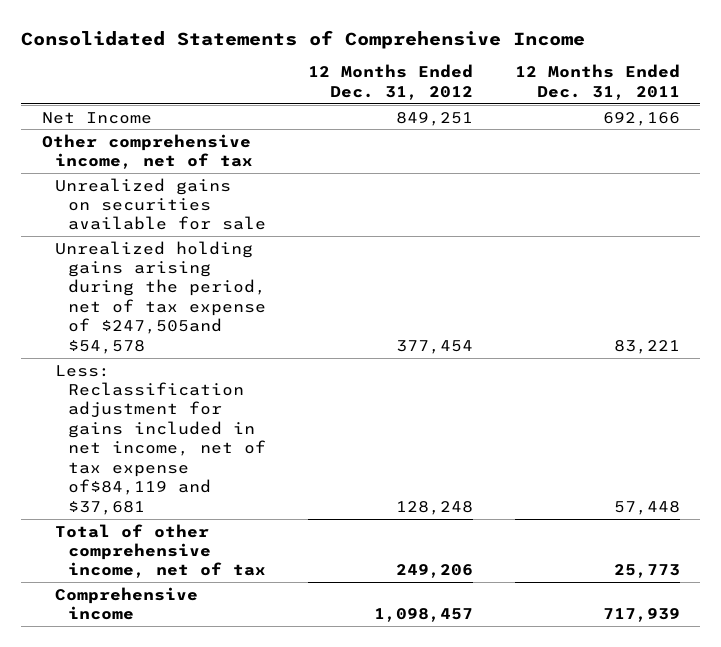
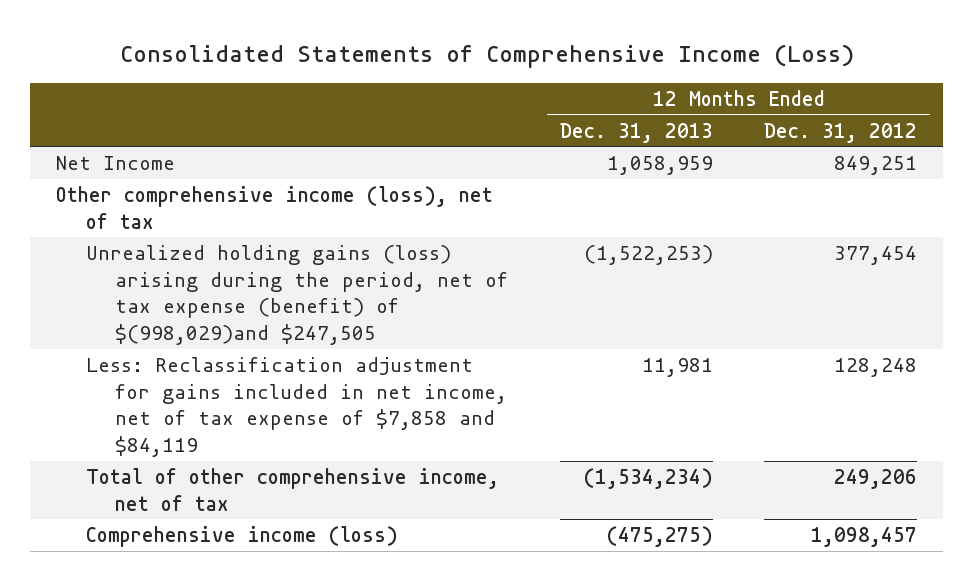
[20,29,585,49] Consolidated Statements of Comprehensive Income -> [119,44,854,69] Consolidated Statements of Comprehensive Income (Loss)
[514,64,680,100] 12 Months Ended Dec. 31, 2011 -> none
none -> [559,122,713,143] Dec. 31, 2013
[55,177,267,231] Unrealized gains on securities available for sale -> none
[41,133,254,170] Other comprehensive income, net of tax -> [56,185,494,229] Other comprehensive income (loss), net of tax
[55,240,267,354] Unrealized holding gains arising during the period, net of tax expense of $247,505and $54,578 -> [85,244,508,346] Unrealized holding gains (loss) arising during the period, net of tax expense (benefit) of $(998,029)and $247,505
[55,364,267,515] Less: Reclassification adjustment for gains included in net income, net of tax expense of$84,119 and $37,681 -> [85,356,507,458] Less: Reclassification adjustment for gains included in net income, net of tax expense of $7,858 and $84,119
[55,586,199,621] Comprehensive income -> [85,525,398,547] Comprehensive income (loss)

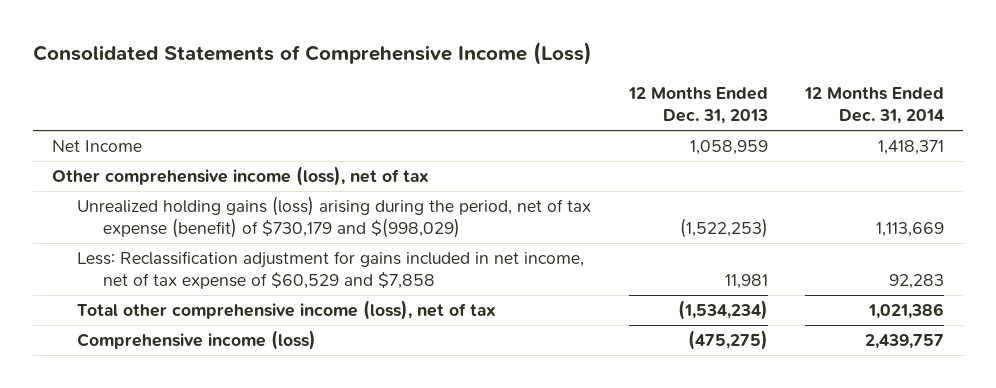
[764,122,918,143] Dec. 31, 2012 -> none
none -> [804,86,945,125] 12 Months Ended Dec. 31, 2014
[85,244,508,346] Unrealized holding gains (loss) arising during the period, net of tax expense (benefit) of $(998,029)and $247,505 -> [77,195,592,239] Unrealized holding gains (loss) arising during the period, net of tax expense (benefit) of $730,179 and $(998,029)
[85,356,507,458] Less: Reclassification adjustment for gains included in net income, net of tax expense of $7,858 and $84,119 -> [77,250,585,290] Less: Reclassification adjustment for gains included in net income, net of tax expense of $60,529 and $7,858
[85,467,499,511] Total of other comprehensive income, net of tax -> [77,299,497,320] Total other comprehensive income (loss), net of tax

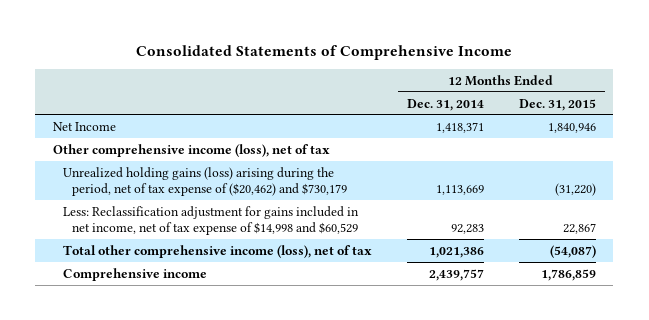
[32,42,592,66] Consolidated Statements of Comprehensive Income (Loss) -> [136,45,513,61] Consolidated Statements of Comprehensive Income
[627,86,768,125] 12 Months Ended Dec. 31, 2013 -> none
none -> [518,98,596,111] Dec. 31, 2015
[77,195,592,239] Unrealized holding gains (loss) arising during the period, net of tax expense (benefit) of $730,179 and $(998,029) -> [62,166,348,197] Unrealized holding gains (loss) arising during the period, net of tax expense of ($20,462) and $730,179
[77,250,585,290] Less: Reclassification adjustment for gains included in net income, net of tax expense of $60,529 and $7,858 -> [62,205,359,236] Less: Reclassification adjustment for gains included in net income, net of tax expense of $14,998 and $60,529
[77,329,317,350] Comprehensive income (loss) -> [62,267,207,281] Comprehensive income

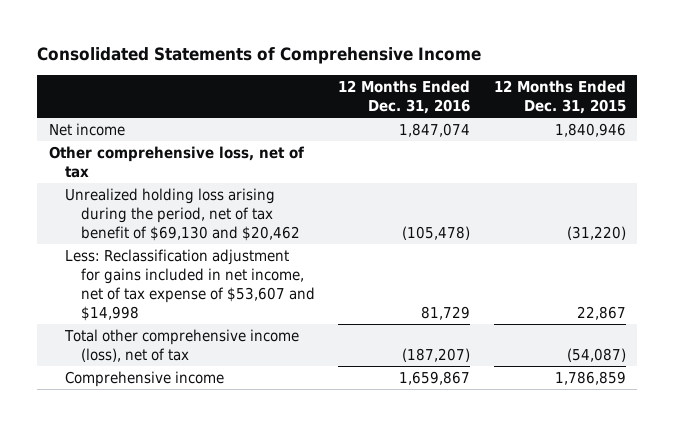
[406,98,484,111] Dec. 31, 2014 -> none
none -> [338,80,471,115] 12 Months Ended Dec. 31, 2016
[53,121,117,131] Net Income -> [48,123,125,137] Net income
[53,143,331,157] Other comprehensive income (loss), net of tax -> [48,146,304,179] Other comprehensive loss, net of tax
[62,166,348,197] Unrealized holding gains (loss) arising during the period, net of tax expense of ($20,462) and $730,179 -> [64,188,301,241] Unrealized holding loss arising during the period, net of tax benefit of $69,130 and $20,462
[62,205,359,236] Less: Reclassification adjustment for gains included in net income, net of tax expense of $14,998 and $60,529 -> [64,249,316,321] Less: Reclassification adjustment for gains included in net income, net of tax expense of $53,607 and $14,998

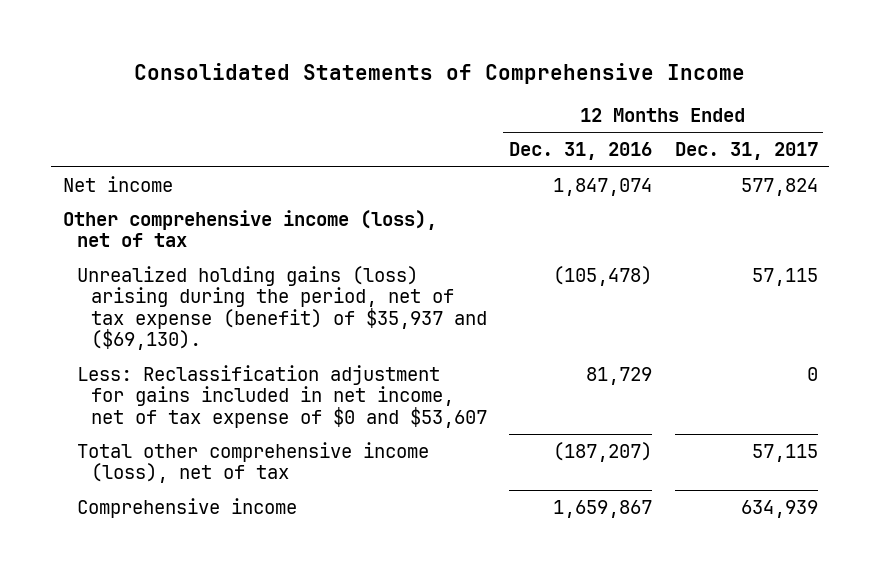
[493,80,626,115] 12 Months Ended Dec. 31, 2015 -> none
none -> [674,142,818,161] Dec. 31, 2017
[48,146,304,179] Other comprehensive loss, net of tax -> [62,209,437,248] Other comprehensive income (loss), net of tax
[64,188,301,241] Unrealized holding loss arising during the period, net of tax benefit of $69,130 and $20,462 -> [76,265,487,351] Unrealized holding gains (loss) arising during the period, net of tax expense (benefit) of $35,937 and ($69,130).
[64,249,316,321] Less: Reclassification adjustment for gains included in net income, net of tax expense of $53,607 and $14,998 -> [76,364,487,428] Less: Reclassification adjustment for gains included in net income, net of tax expense of $0 and $53,607

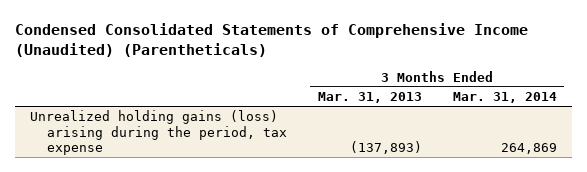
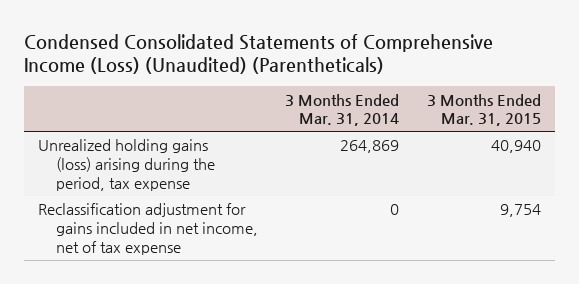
[14,22,528,57] Condensed Consolidated Statements of Comprehensive Income (Unaudited) (Parentheticals) -> [24,33,494,75] Condensed Consolidated Statements of Comprehensive Income (Loss) (Unaudited) (Parentheticals)
[317,92,422,104] Mar. 31, 2013 -> none
none -> [426,93,541,127] 3 Months Ended Mar. 31, 2015
none -> [38,203,258,255] Reclassification adjustment for gains included in net income, net of tax expense

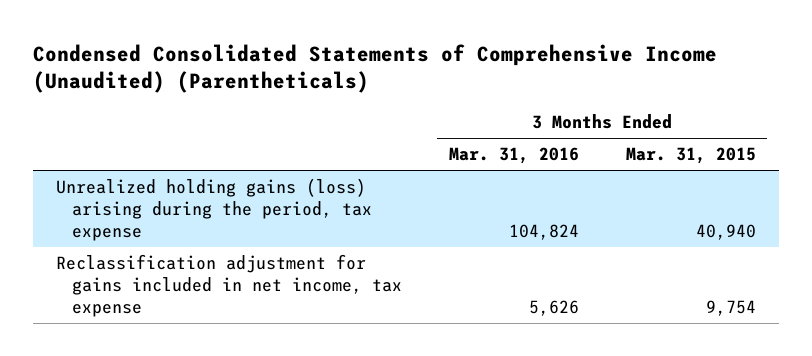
[24,33,494,75] Condensed Consolidated Statements of Comprehensive Income (Loss) (Unaudited) (Parentheticals) -> [33,43,718,94] Condensed Consolidated Statements of Comprehensive Income (Unaudited) (Parentheticals)
[285,93,400,127] 3 Months Ended Mar. 31, 2014 -> none
none -> [448,147,579,165] Mar. 31, 2016
[38,203,258,255] Reclassification adjustment for gains included in net income, net of tax expense -> [56,254,403,318] Reclassification adjustment for gains included in net income, tax expense

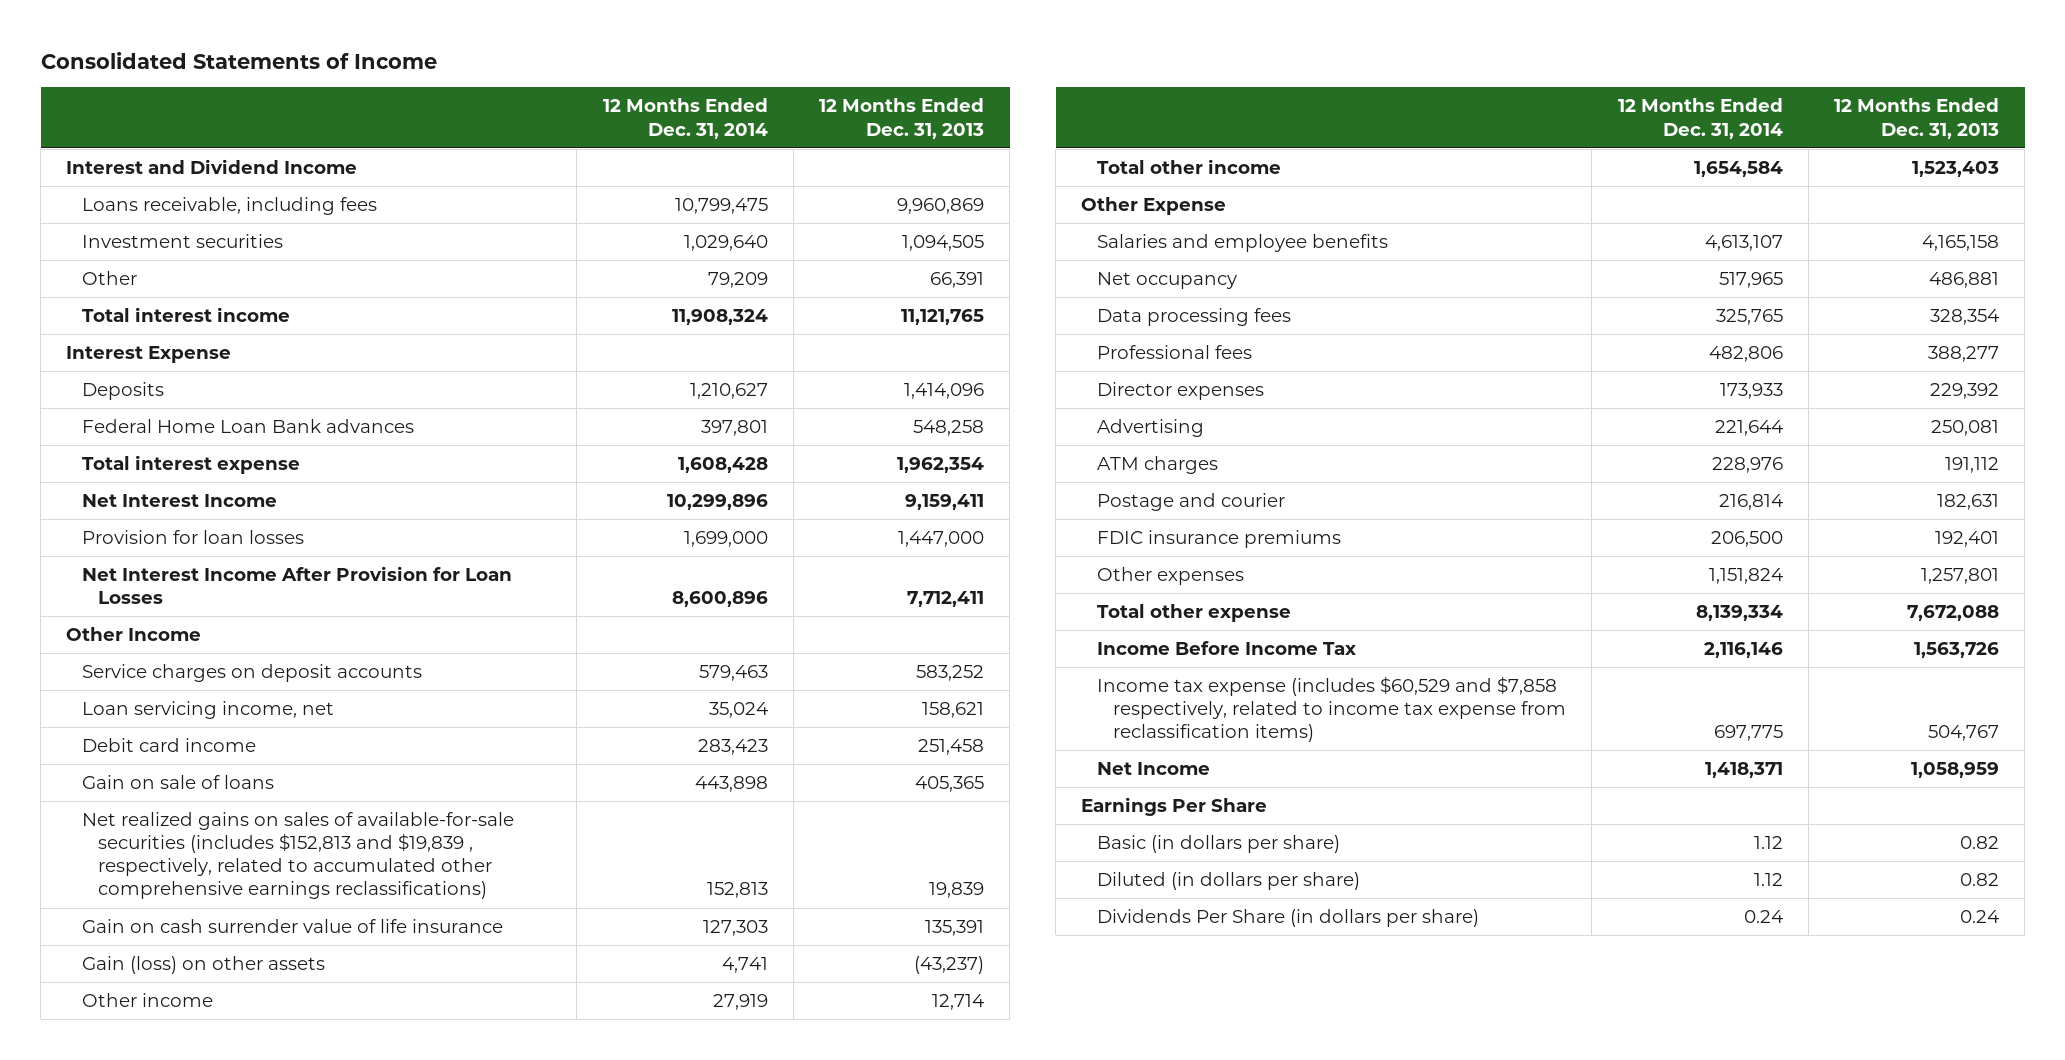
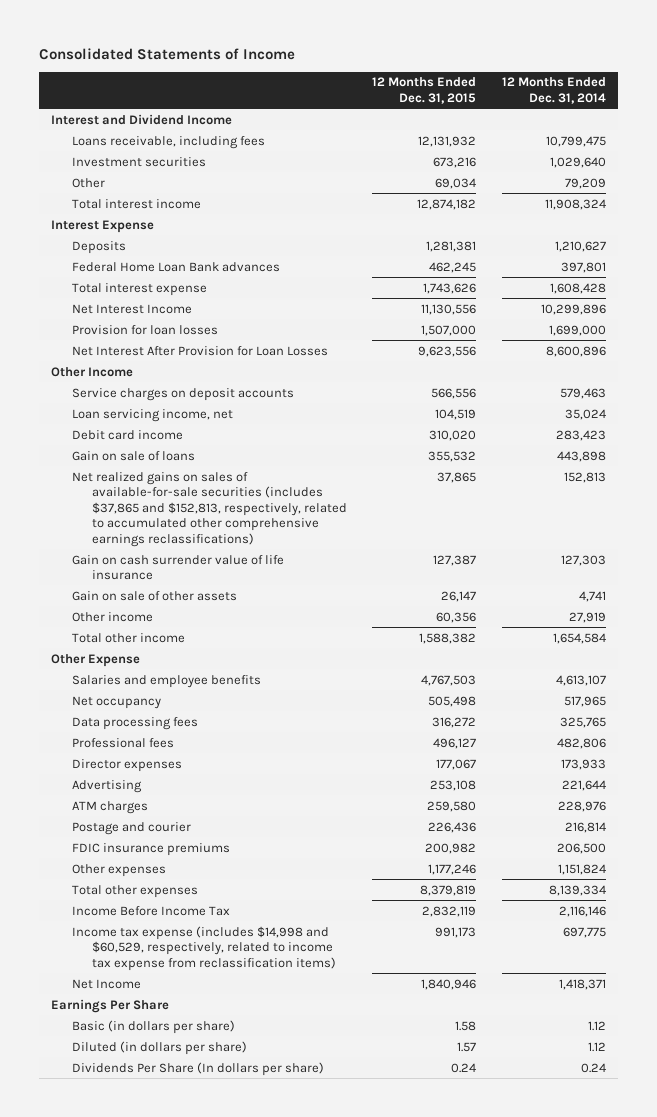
[819,98,985,139] 12 Months Ended Dec. 31, 2013 -> none
none -> [372,77,477,104] 12 Months Ended Dec. 31, 2015
[82,565,513,605] Net Interest Income After Provision for Loan Losses -> [71,345,328,356] Net Interest After Provision for Loan Losses
[82,811,515,900] Net realized gains on sales of available-for-sale securities (includes $152,813 and $19,839 , respectively, related to accumulated other comprehensive earnings reclassifications) -> [71,471,347,547] Net realized gains on sales of available-for-sale securities (includes $37,865 and $152,813, respectively, related to accumulated other comprehensive earnings reclassifications)
[82,955,326,974] Gain (loss) on other assets -> [71,590,237,601] Gain on sale of other assets
[1097,603,1292,622] Total other expense -> [71,884,198,898] Total other expenses
[1097,675,1567,743] Income tax expense (includes $60,529 and $7,858 respectively, related to income tax expense from reclassification items) -> [71,925,336,971] Income tax expense (includes $14,998 and $60,529, respectively, related to income tax expense from reclassification items)
[1097,908,1480,927] Dividends Per Share (in dollars per share) -> [71,1061,324,1076] Dividends Per Share (In dollars per share)

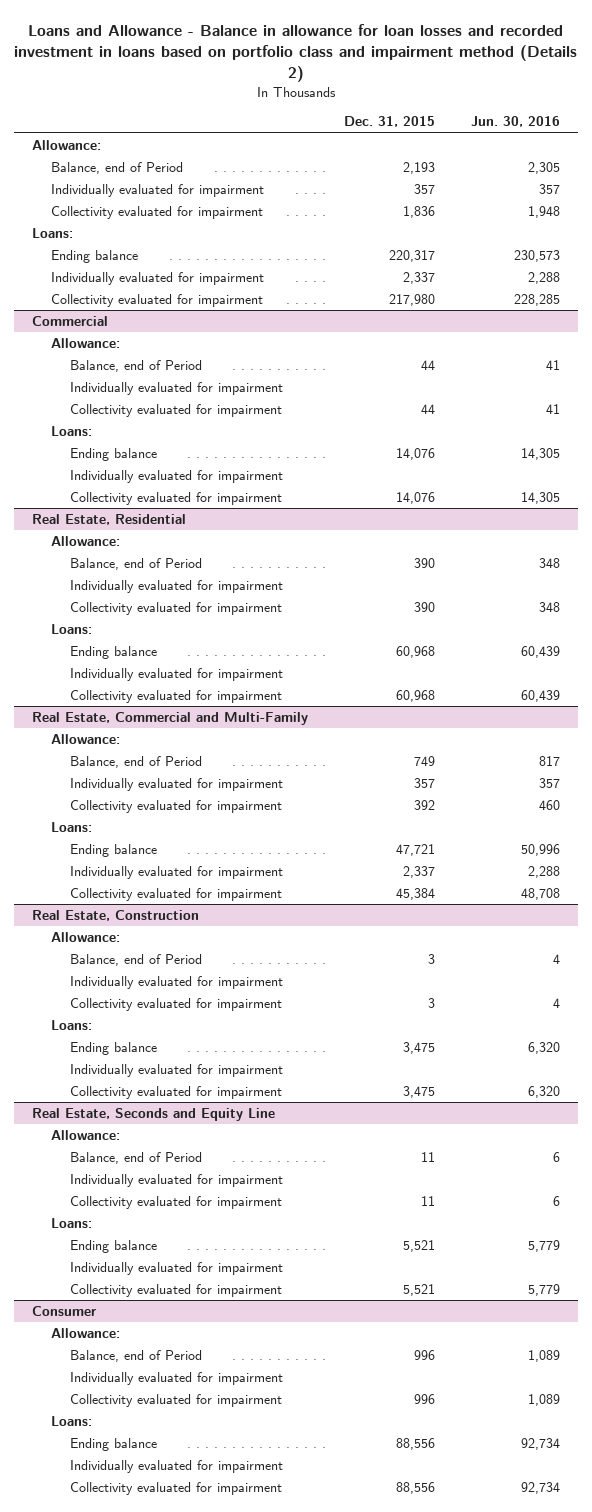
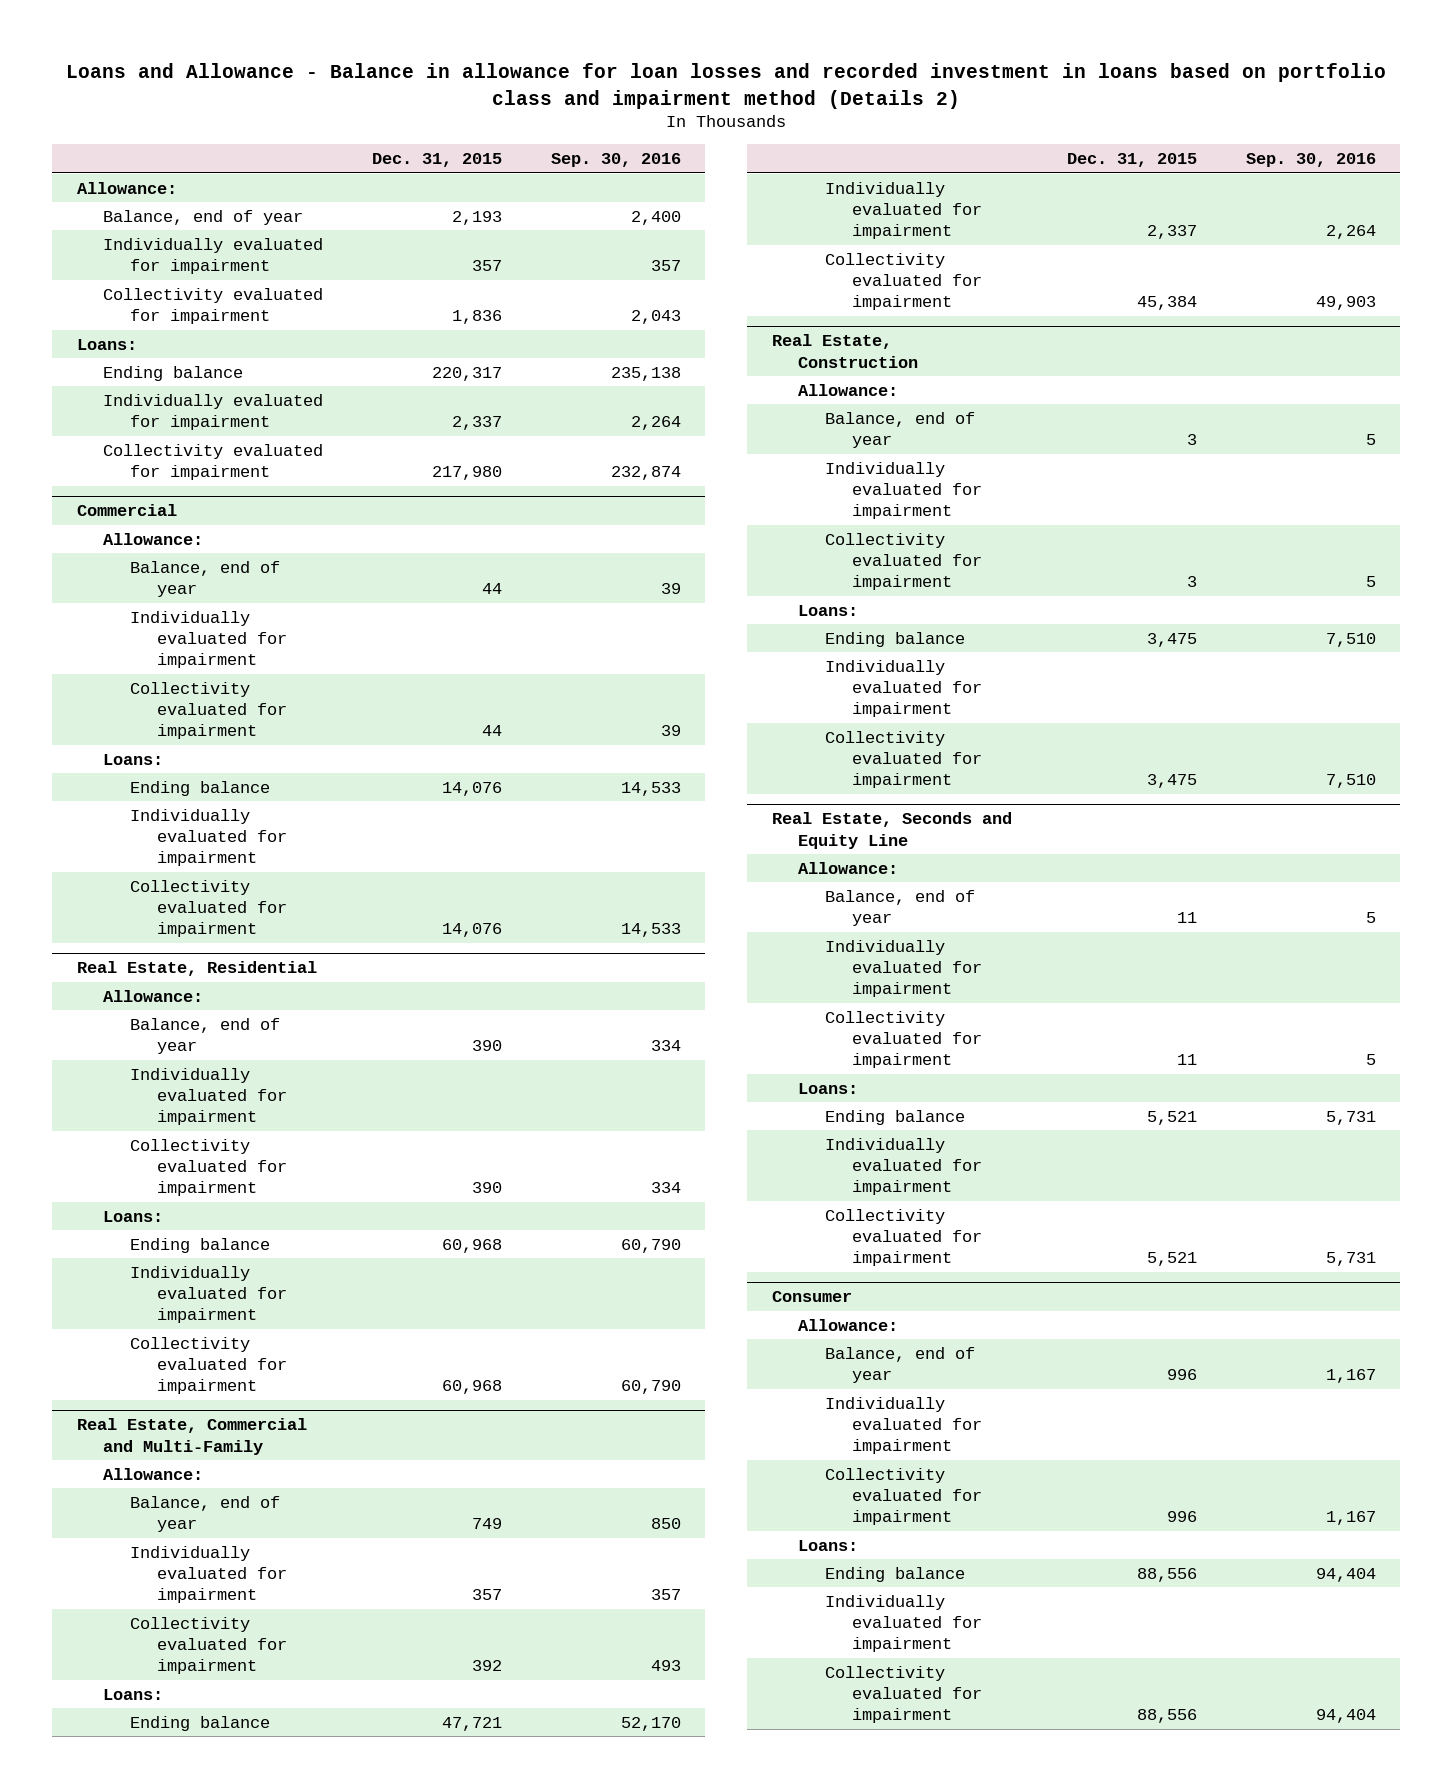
[470,116,560,128] Jun. 30, 2016 -> none
none -> [550,152,681,167] Sep. 30, 2016
[50,161,183,174] Balance, end of Period -> [103,209,304,225] Balance, end of year
[69,359,202,372] Balance, end of Period -> [129,560,280,597] Balance, end of year
[69,557,202,570] Balance, end of Period -> [129,1017,280,1054] Balance, end of year
[69,755,202,768] Balance, end of Period -> [129,1495,280,1532] Balance, end of year
[69,953,202,966] Balance, end of Period -> [825,411,976,448] Balance, end of year
[69,1151,202,1164] Balance, end of Period -> [825,889,976,926] Balance, end of year
[69,1349,202,1362] Balance, end of Period -> [825,1346,976,1383] Balance, end of year

